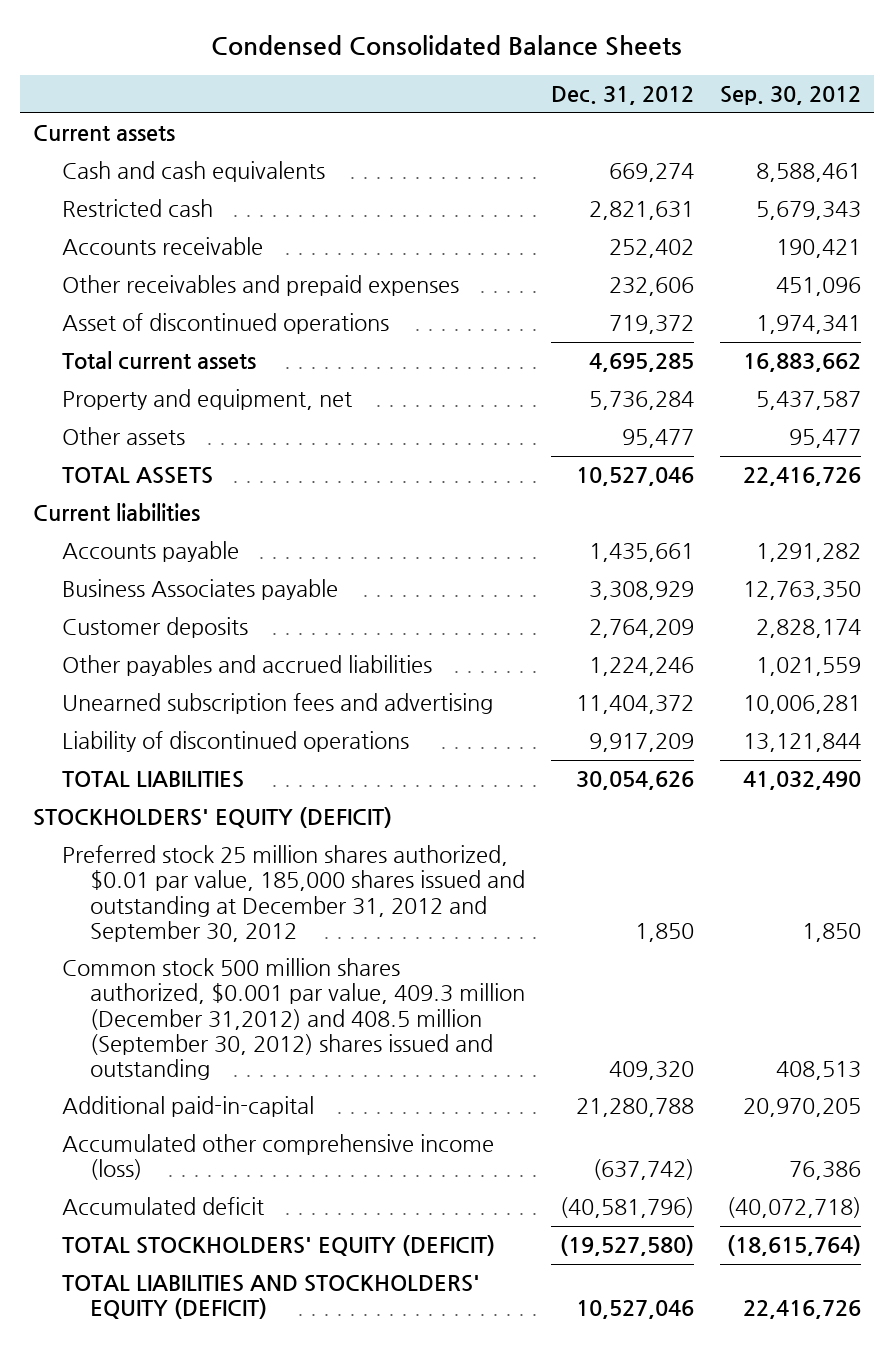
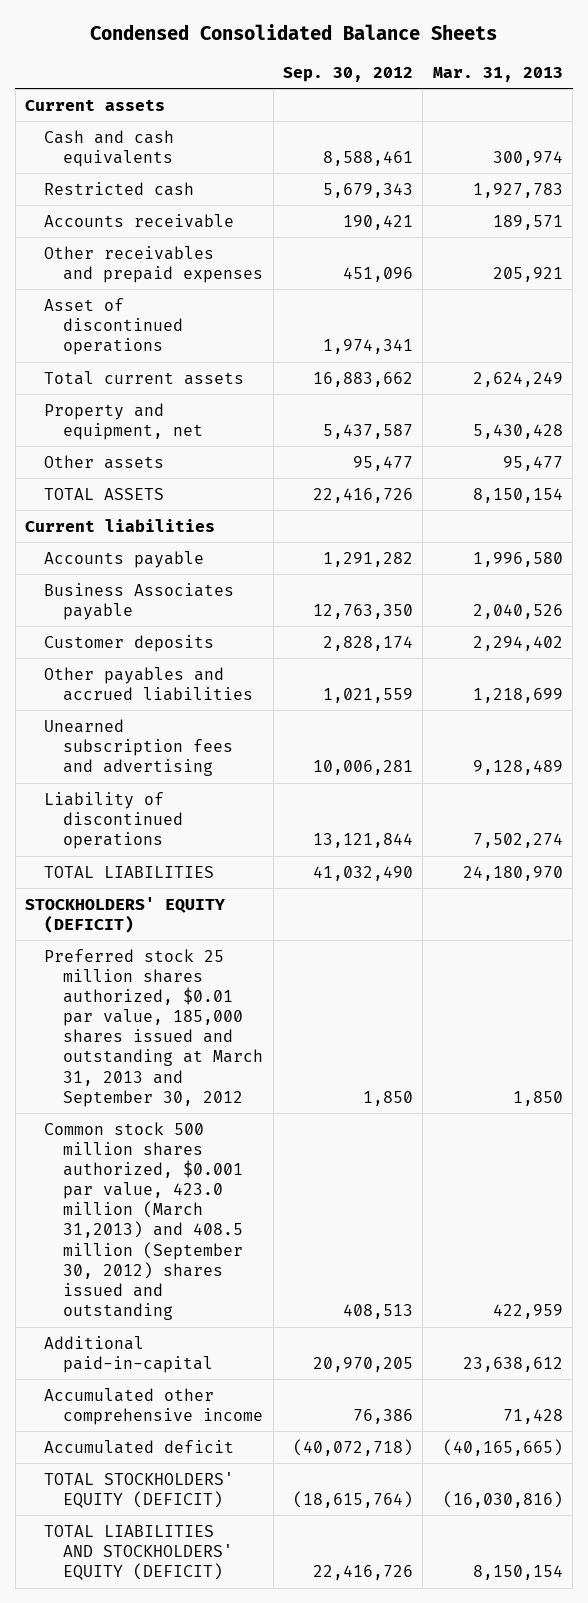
[550,86,694,106] Dec. 31, 2012 -> none
none -> [432,66,563,82] Mar. 31, 2013
[61,845,525,942] Preferred stock 25 million shares authorized, $0.01 par value, 185,000 shares issued and outstanding at December 31, 2012 and September 30, 2012 -> [44,948,264,1107] Preferred stock 25 million shares authorized, $0.01 par value, 185,000 shares issued and outstanding at March 31, 2013 and September 30, 2012
[61,958,525,1080] Common stock 500 million shares authorized, $0.001 par value, 409.3 million (December 31,2012) and 408.5 million (September 30, 2012) shares issued and outstanding -> [44,1121,244,1321] Common stock 500 million shares authorized, $0.001 par value, 423.0 million (March 31,2013) and 408.5 million (September 30, 2012) shares issued and outstanding
[61,1134,494,1181] Accumulated other comprehensive income (loss) -> [44,1387,264,1425] Accumulated other comprehensive income

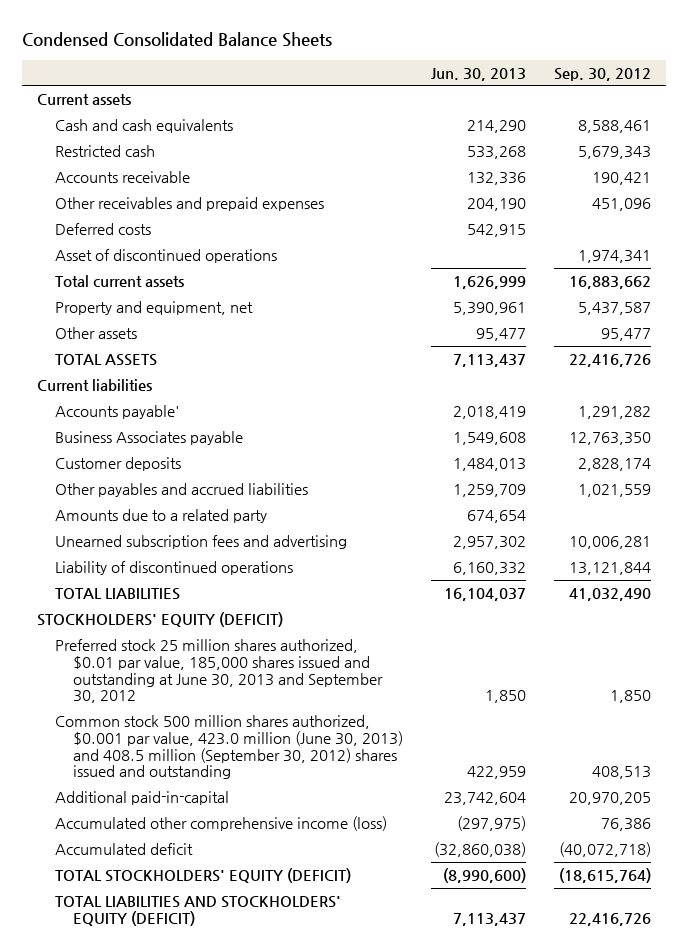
[432,66,563,82] Mar. 31, 2013 -> none
none -> [431,67,527,81] Jun. 30, 2013
none -> [54,222,151,235] Deferred costs
[44,550,205,568] Accounts payable -> [54,404,180,419] Accounts payable'
none -> [54,508,267,523] Amounts due to a related party
[44,948,264,1107] Preferred stock 25 million shares authorized, $0.01 par value, 185,000 shares issued and outstanding at March 31, 2013 and September 30, 2012 -> [54,638,383,704] Preferred stock 25 million shares authorized, $0.01 par value, 185,000 shares issued and outstanding at June 30, 2013 and September 30, 2012
[44,1121,244,1321] Common stock 500 million shares authorized, $0.001 par value, 423.0 million (March 31,2013) and 408.5 million (September 30, 2012) shares issued and outstanding -> [54,714,403,780] Common stock 500 million shares authorized, $0.001 par value, 423.0 million (June 30, 2013) and 408.5 million (September 30, 2012) shares issued and outstanding
[44,1387,264,1425] Accumulated other comprehensive income -> [54,815,387,831] Accumulated other comprehensive income (loss)

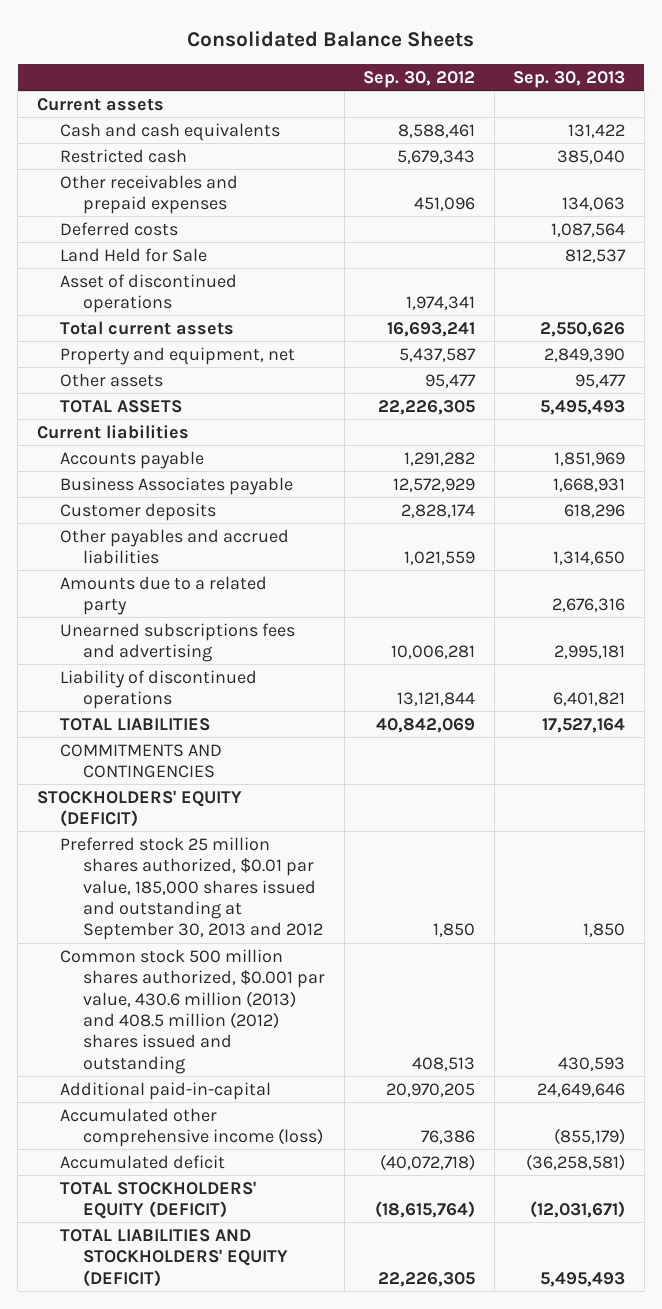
[22,32,333,48] Condensed Consolidated Balance Sheets -> [187,30,475,47] Consolidated Balance Sheets
[431,67,527,81] Jun. 30, 2013 -> none
none -> [513,70,626,88] Sep. 30, 2013
[54,170,190,183] Accounts receivable -> none
none -> [60,247,208,262] Land Held for Sale
[569,275,652,289] 16,883,662 -> [387,321,476,337] 16,693,241
[569,353,652,367] 22,416,726 -> [378,399,476,415] 22,226,305
[54,404,180,419] Accounts payable' -> [60,450,205,469] Accounts payable
[569,431,652,445] 12,763,350 -> [393,477,476,492] 12,572,929
[54,534,347,549] Unearned subscription fees and advertising -> [60,622,296,663] Unearned subscriptions fees and advertising
[569,587,652,601] 41,032,490 -> [376,717,476,733] 40,842,069
none -> [60,743,223,779] COMMITMENTS AND CONTINGENCIES
[54,638,383,704] Preferred stock 25 million shares authorized, $0.01 par value, 185,000 shares issued and outstanding at June 30, 2013 and September 30, 2012 -> [60,836,324,941] Preferred stock 25 million shares authorized, $0.01 par value, 185,000 shares issued and outstanding at September 30, 2013 and 2012
[54,714,403,780] Common stock 500 million shares authorized, $0.001 par value, 423.0 million (June 30, 2013) and 408.5 million (September 30, 2012) shares issued and outstanding -> [60,948,326,1074] Common stock 500 million shares authorized, $0.001 par value, 430.6 million (2013) and 408.5 million (2012) shares issued and outstanding
[569,912,652,926] 22,416,726 -> [378,1271,476,1287] 22,226,305

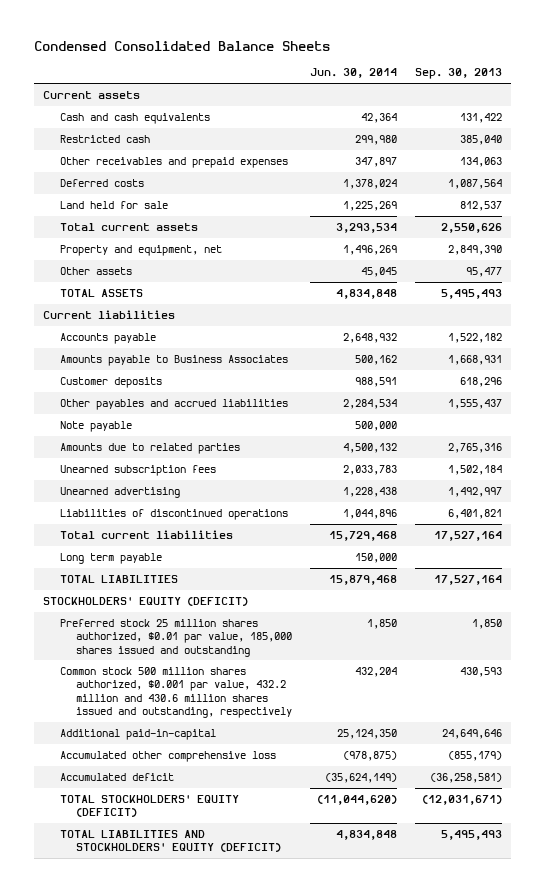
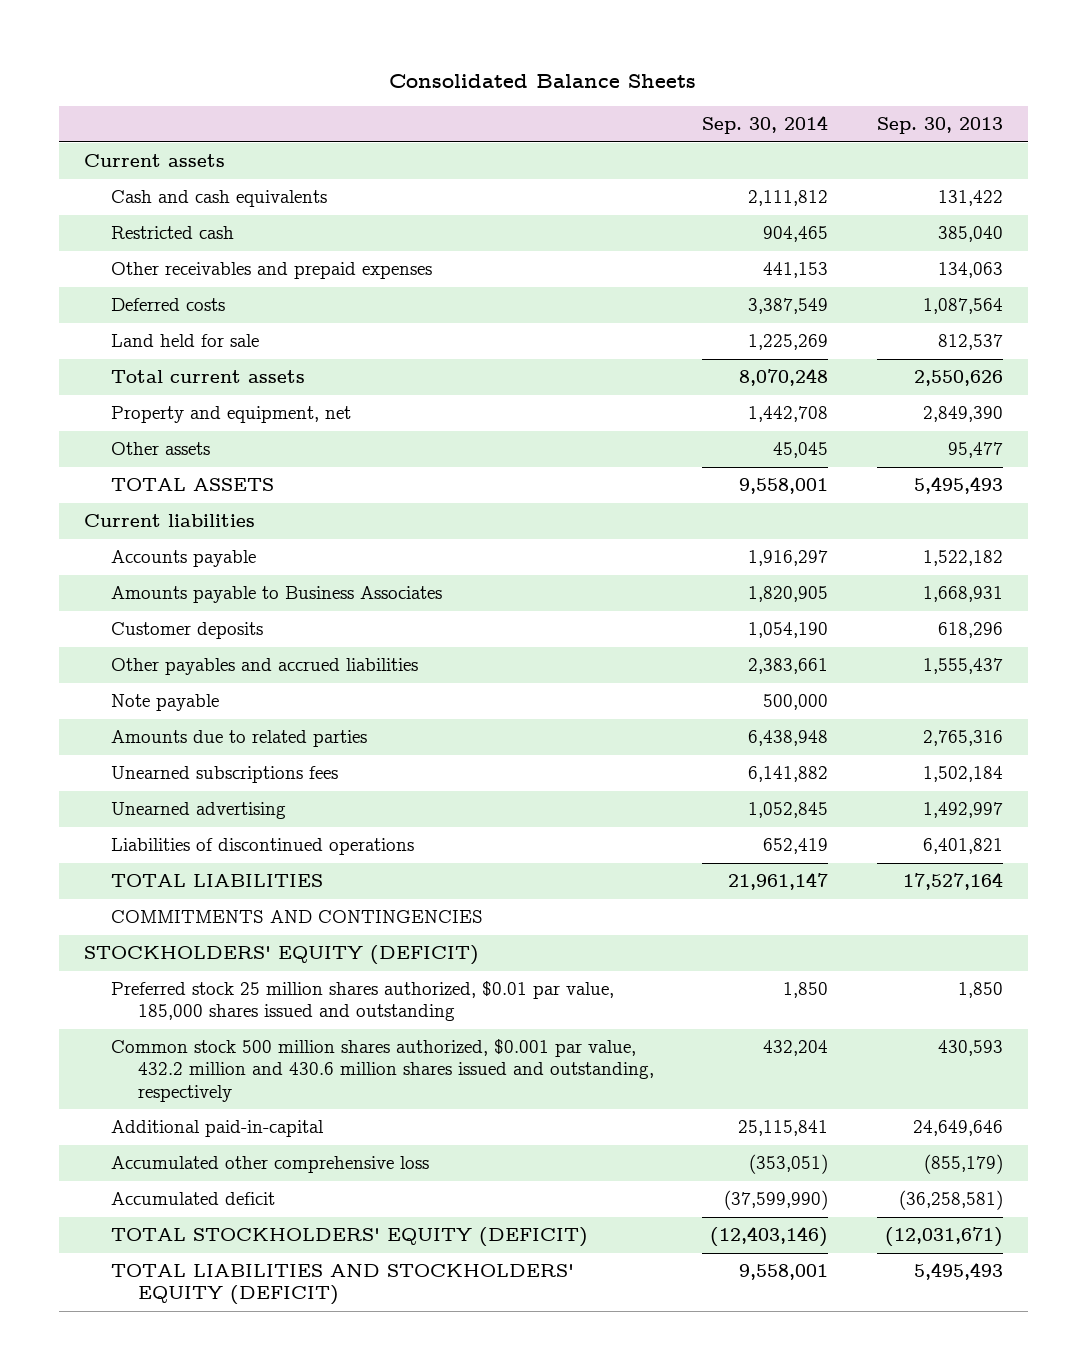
[34,40,331,51] Condensed Consolidated Balance Sheets -> [389,73,697,88] Consolidated Balance Sheets
[310,68,398,79] Jun. 30, 2014 -> none
none -> [702,115,829,135] Sep. 30, 2014
[59,464,216,476] Unearned subscription fees -> [110,766,338,784] Unearned subscriptions fees
[59,529,233,539] Total current liabilities -> none
[59,552,162,564] Long term payable -> none
none -> [110,910,483,924] COMMITMENTS AND CONTINGENCIES

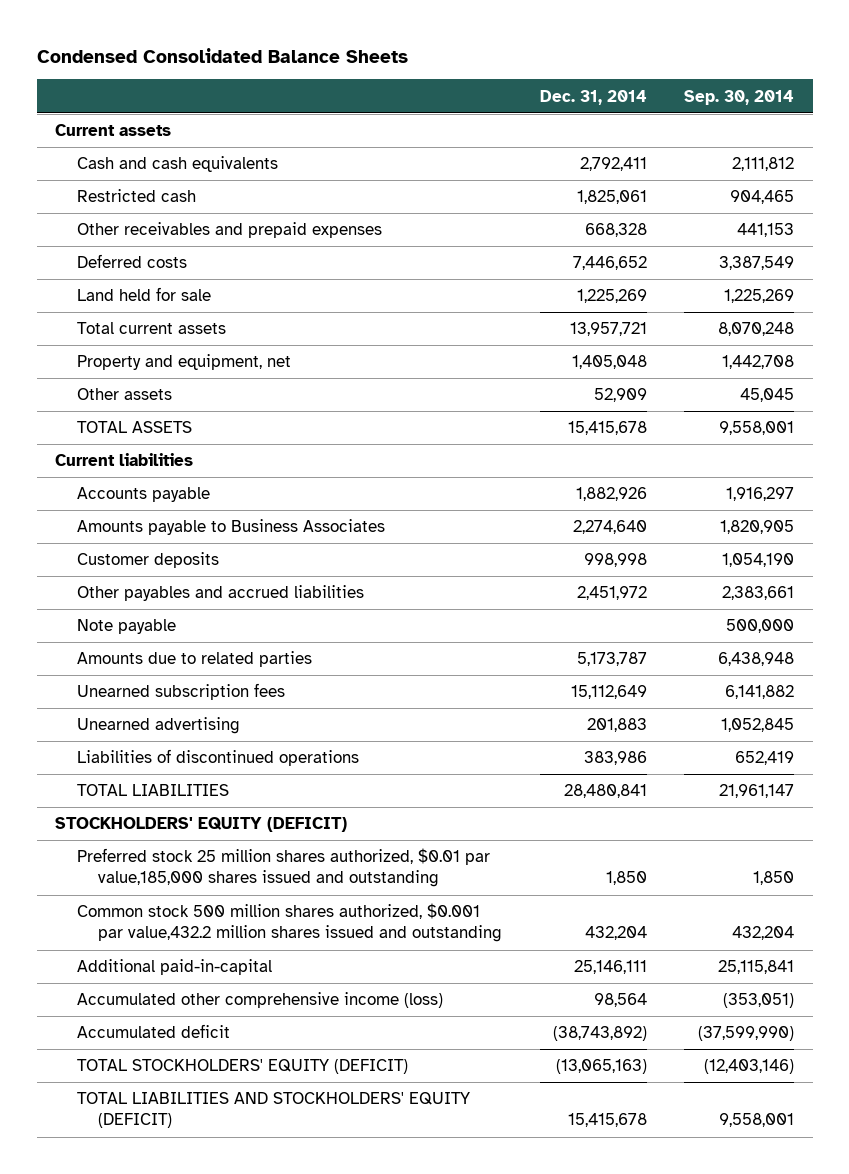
[389,73,697,88] Consolidated Balance Sheets -> [36,47,408,63] Condensed Consolidated Balance Sheets
[877,117,1004,135] Sep. 30, 2013 -> none
none -> [539,89,647,105] Dec. 31, 2014
[110,766,338,784] Unearned subscriptions fees -> [76,683,285,701] Unearned subscription fees
[110,910,483,924] COMMITMENTS AND CONTINGENCIES -> none
[110,981,614,1022] Preferred stock 25 million shares authorized, $0.01 par value, 185,000 shares issued and outstanding -> [76,848,490,888] Preferred stock 25 million shares authorized, $0.01 par value,185,000 shares issued and outstanding
[110,1039,654,1102] Common stock 500 million shares authorized, $0.001 par value, 432.2 million and 430.6 million shares issued and outstanding, respectively -> [76,903,503,943] Common stock 500 million shares authorized, $0.001 par value,432.2 million shares issued and outstanding
[110,1156,429,1174] Accumulated other comprehensive loss -> [76,992,443,1009] Accumulated other comprehensive income (loss)

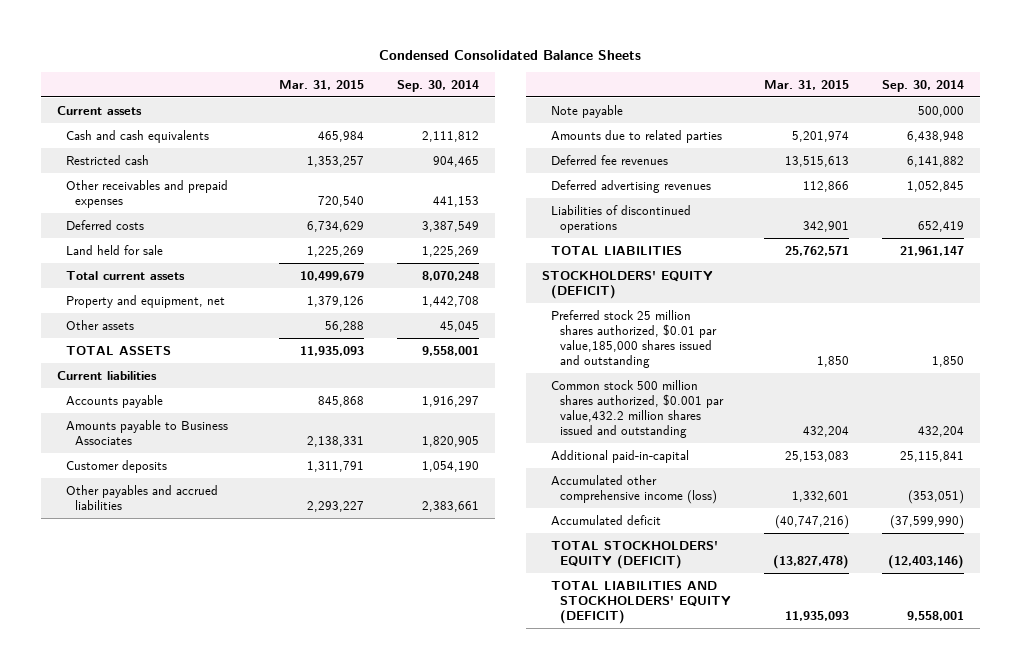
[539,89,647,105] Dec. 31, 2014 -> none
none -> [278,79,364,90] Mar. 31, 2015
[76,683,285,701] Unearned subscription fees -> [551,154,669,165] Deferred fee revenues
[76,717,240,735] Unearned advertising -> [551,179,712,193] Deferred advertising revenues

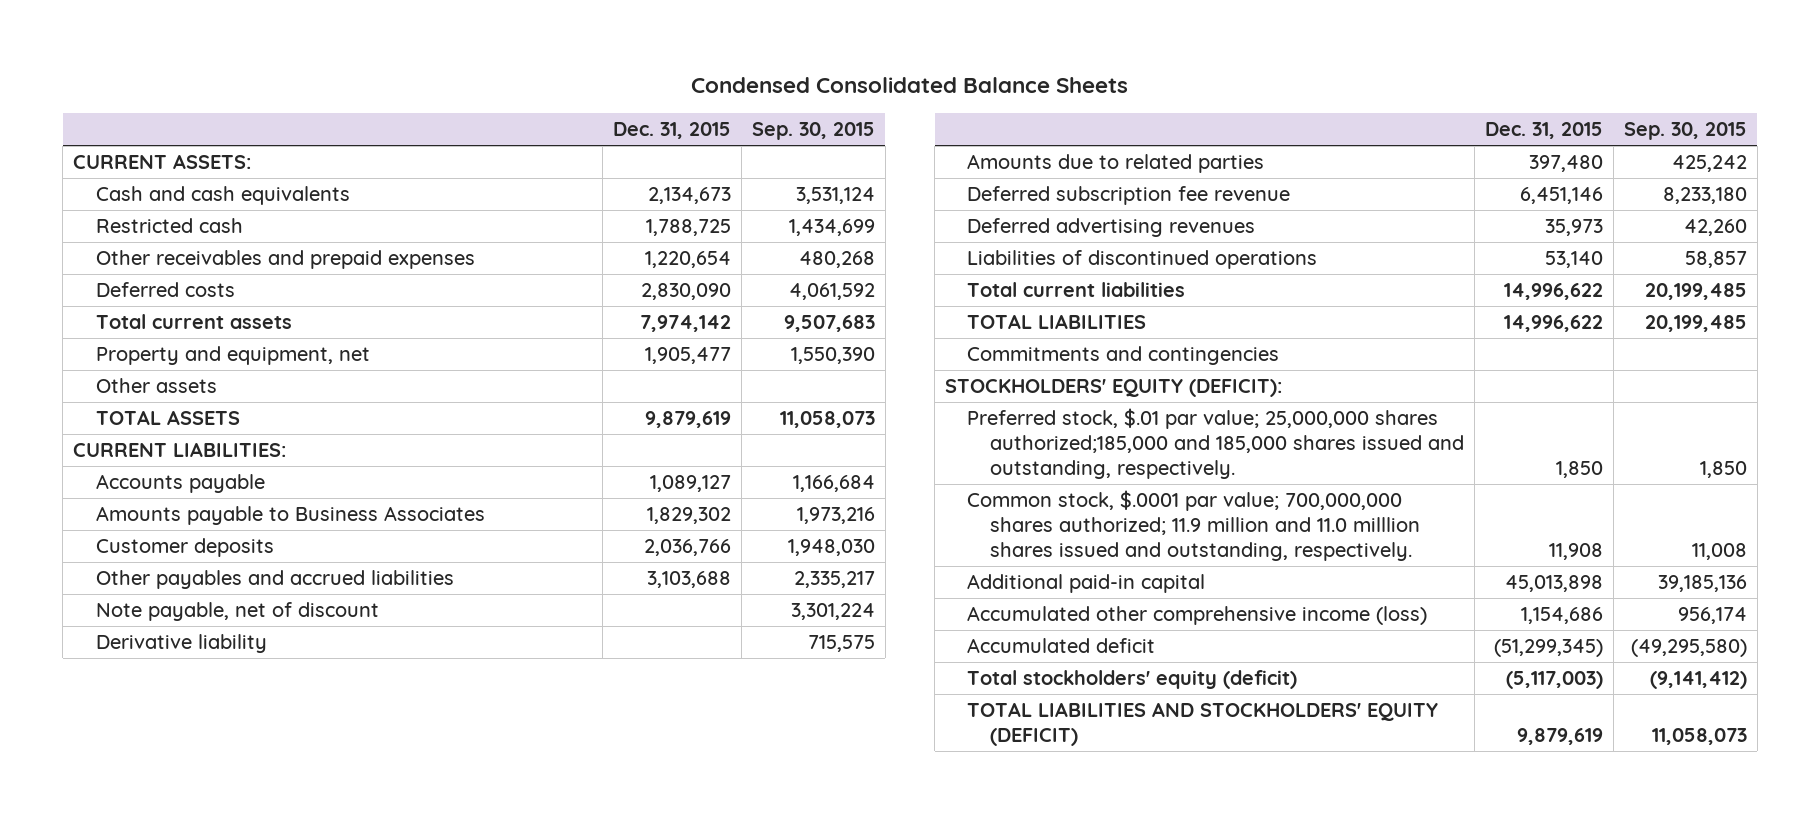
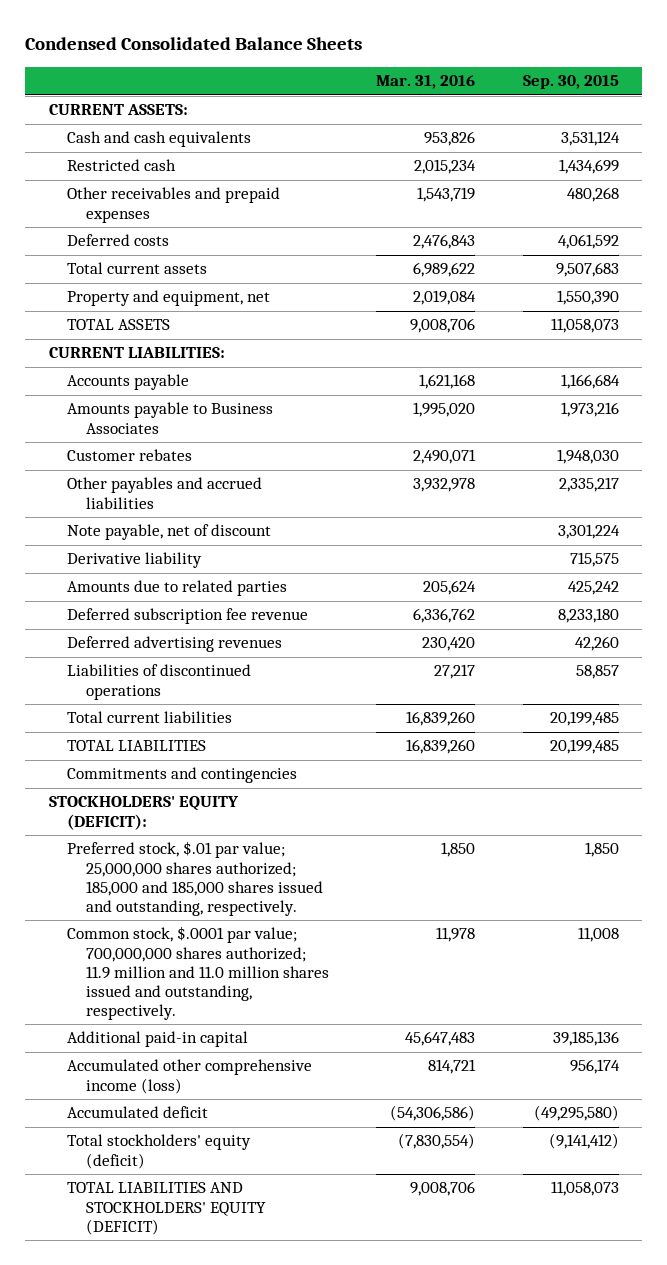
[612,122,731,140] Dec. 31, 2015 -> none
none -> [376,75,476,90] Mar. 31, 2016
[95,378,217,394] Other assets -> none
[95,538,274,558] Customer deposits -> [67,449,193,462] Customer rebates
[967,408,1464,479] Preferred stock, $.01 par value; 25,000,000 shares authorized;185,000 and 185,000 shares issued and outstanding, respectively. -> [67,841,323,916] Preferred stock, $.01 par value; 25,000,000 shares authorized; 185,000 and 185,000 shares issued and outstanding, respectively.
[967,490,1420,561] Common stock, $.0001 par value; 700,000,000 shares authorized; 11.9 million and 11.0 milllion shares issued and outstanding, respectively. -> [67,926,329,1020] Common stock, $.0001 par value; 700,000,000 shares authorized; 11.9 million and 11.0 million shares issued and outstanding, respectively.

